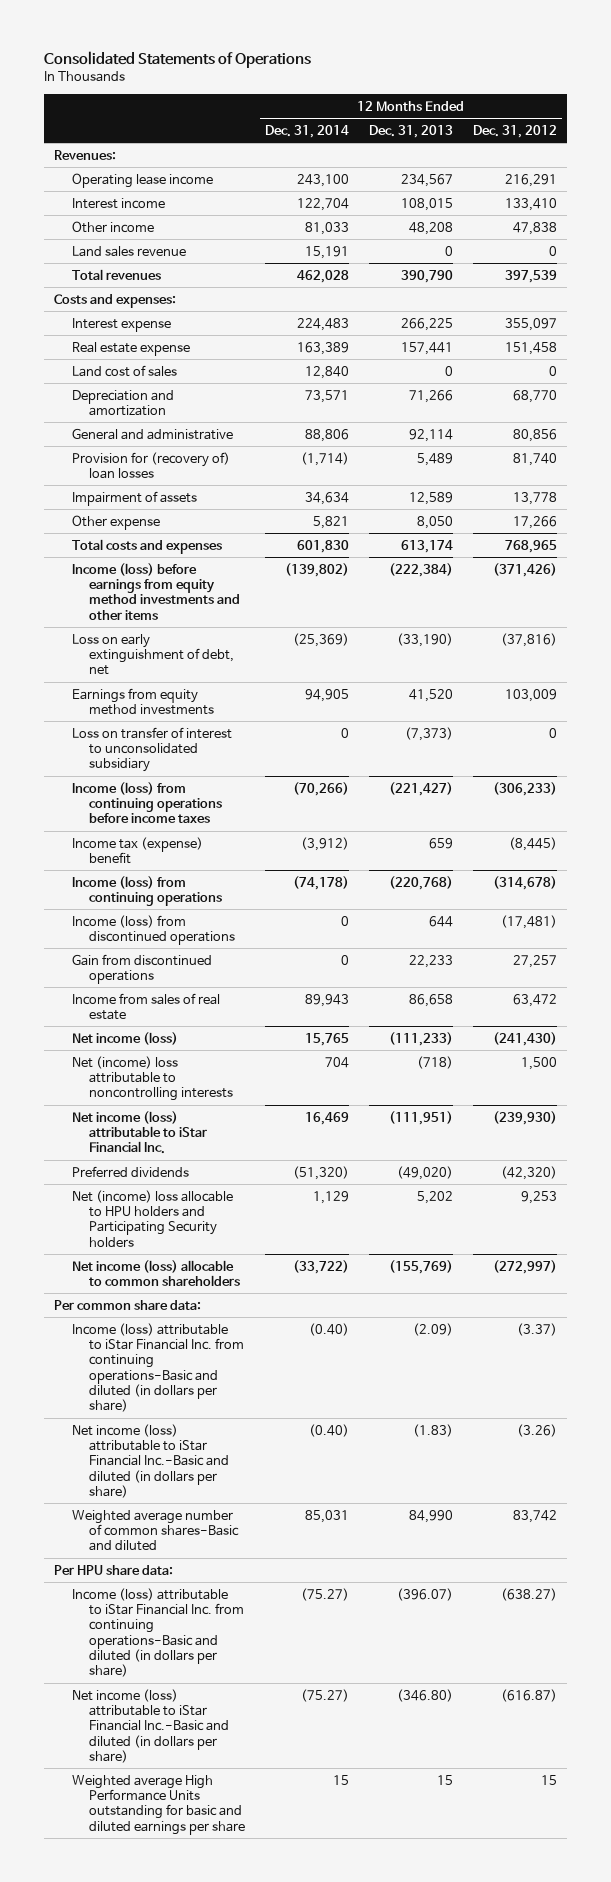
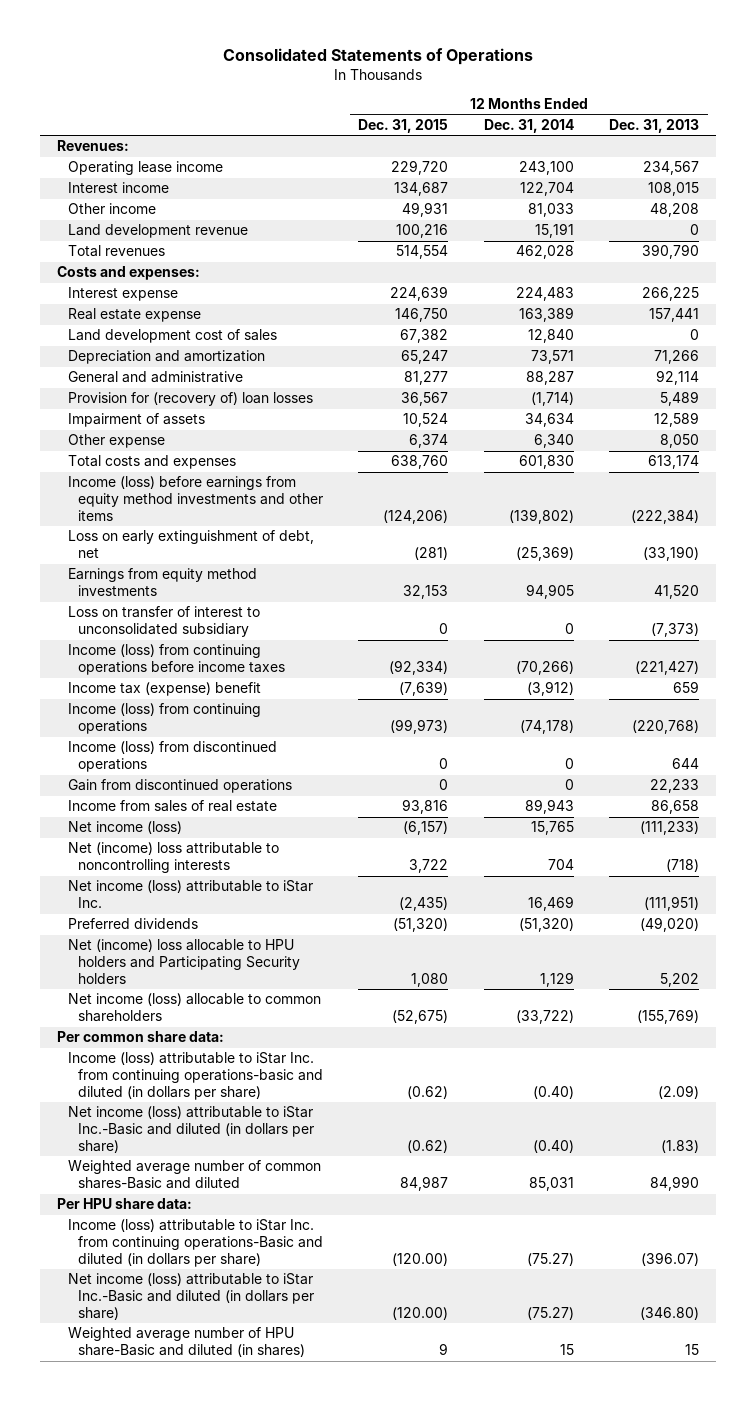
[472,124,557,138] Dec. 31, 2012 -> none
none -> [358,118,449,133] Dec. 31, 2015
[71,245,186,257] Land sales revenue -> [67,224,248,239] Land development revenue
[71,364,177,377] Land cost of sales -> [67,329,277,344] Land development cost of sales
[305,428,350,442] 88,806 -> [525,371,574,386] 88,287
[313,515,350,529] 5,821 -> [533,434,574,449] 6,340
[71,1110,208,1155] Net income (loss) attributable to iStar Financial Inc. -> [67,880,313,909] Net income (loss) attributable to iStar Inc.
[71,1322,245,1413] Income (loss) attributable to iStar Financial Inc. from continuing operations-Basic and diluted (in dollars per share) -> [67,1052,324,1101] Income (loss) attributable to iStar Inc. from continuing operations-basic and diluted (in dollars per share)
[71,1423,230,1498] Net income (loss) attributable to iStar Financial Inc.-Basic and diluted (in dollars per share) -> [67,1106,315,1154] Net income (loss) attributable to iStar Inc.-Basic and diluted (in dollars per share)
[71,1587,245,1678] Income (loss) attributable to iStar Financial Inc. from continuing operations-Basic and diluted (in dollars per share) -> [67,1219,324,1268] Income (loss) attributable to iStar Inc. from continuing operations-Basic and diluted (in dollars per share)
[71,1688,230,1763] Net income (loss) attributable to iStar Financial Inc.-Basic and diluted (in dollars per share) -> [67,1273,315,1321] Net income (loss) attributable to iStar Inc.-Basic and diluted (in dollars per share)
[71,1774,246,1835] Weighted average High Performance Units outstanding for basic and diluted earnings per share -> [67,1327,306,1358] Weighted average number of HPU share-Basic and diluted (in shares)

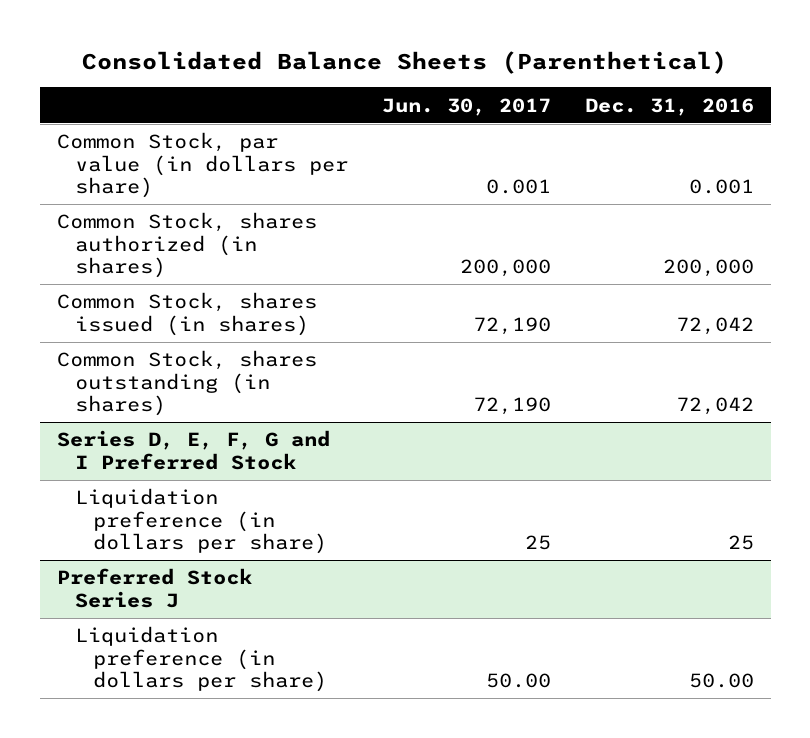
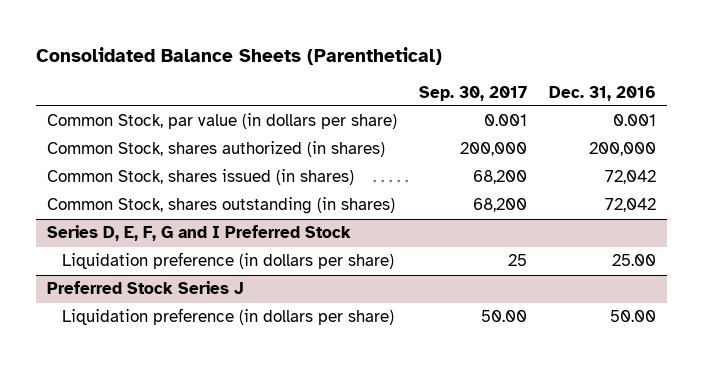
[381,97,551,116] Jun. 30, 2017 -> none
none -> [419,85,528,101] Sep. 30, 2017
[727,534,754,550] 25 -> [612,254,657,267] 25.00

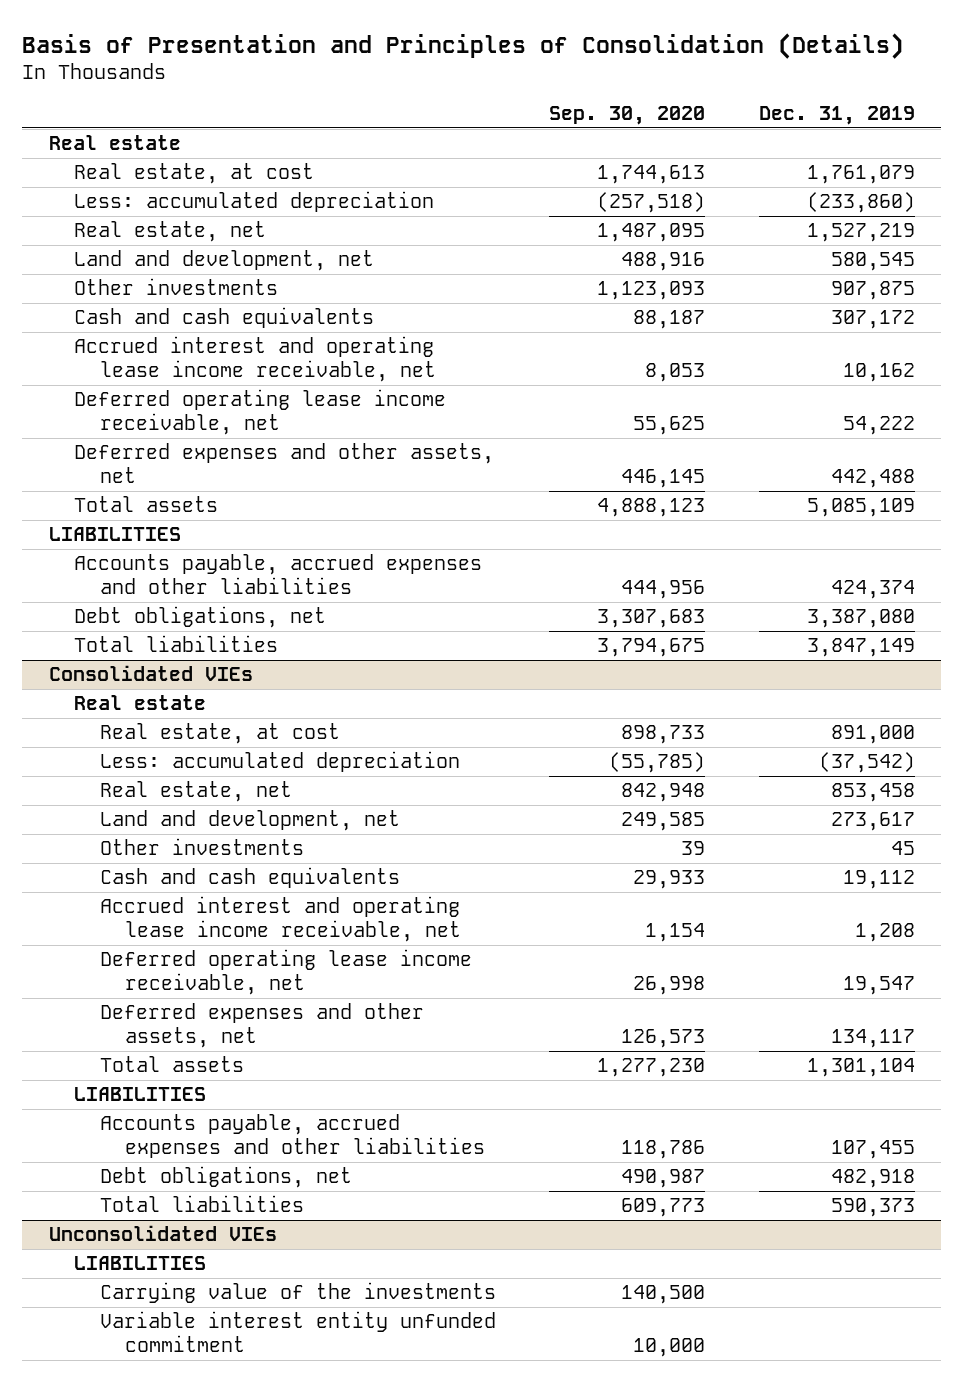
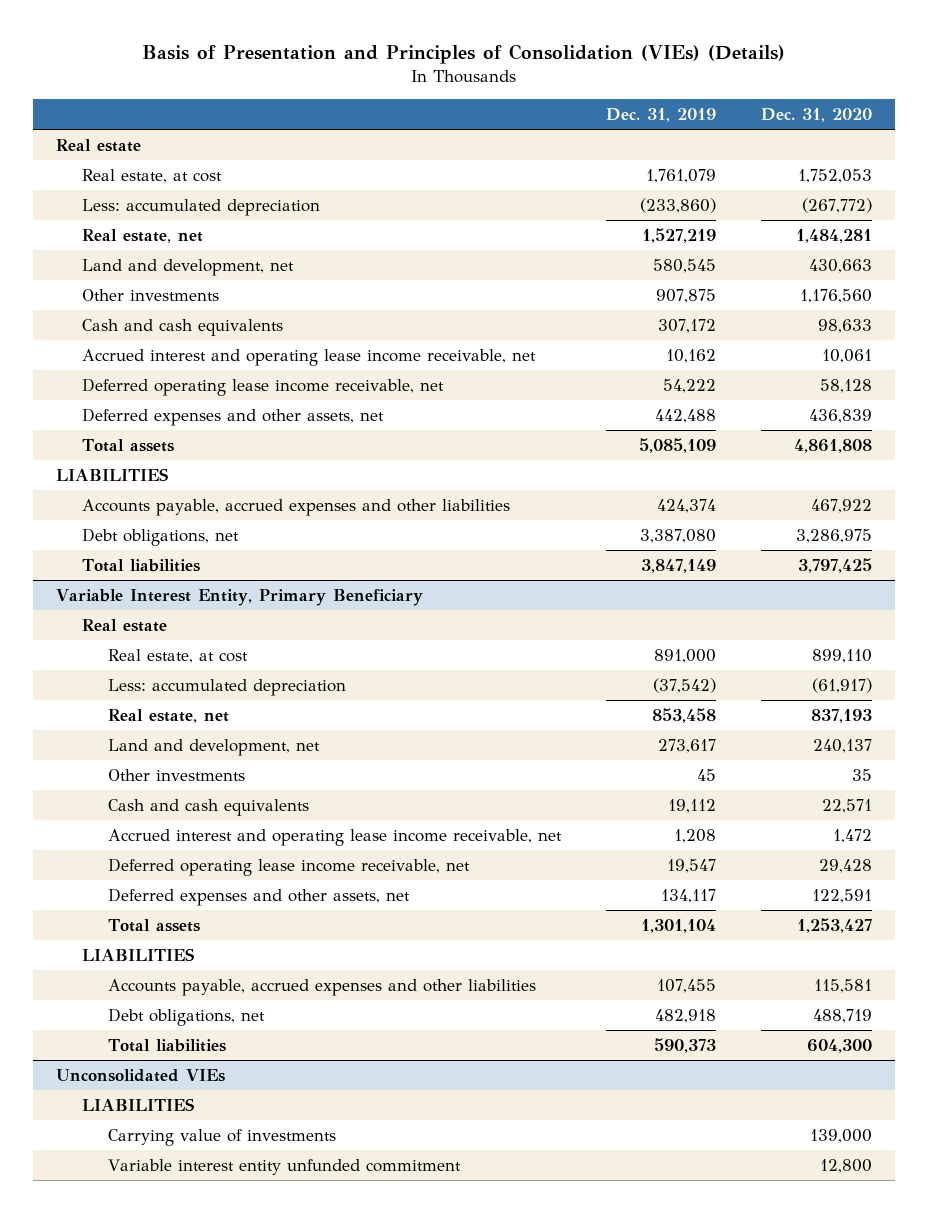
[22,32,905,59] Basis of Presentation and Principles of Consolidation (Details) -> [142,44,786,65] Basis of Presentation and Principles of Consolidation (VIEs) (Details)
[549,106,706,126] Sep. 30, 2020 -> none
none -> [761,107,873,122] Dec. 31, 2020
[49,665,254,682] Consolidated VIEs -> none
none -> [55,588,423,606] Variable Interest Entity, Primary Beneficiary
[99,1282,496,1304] Carrying value of the investments -> [108,1128,337,1146] Carrying value of investments

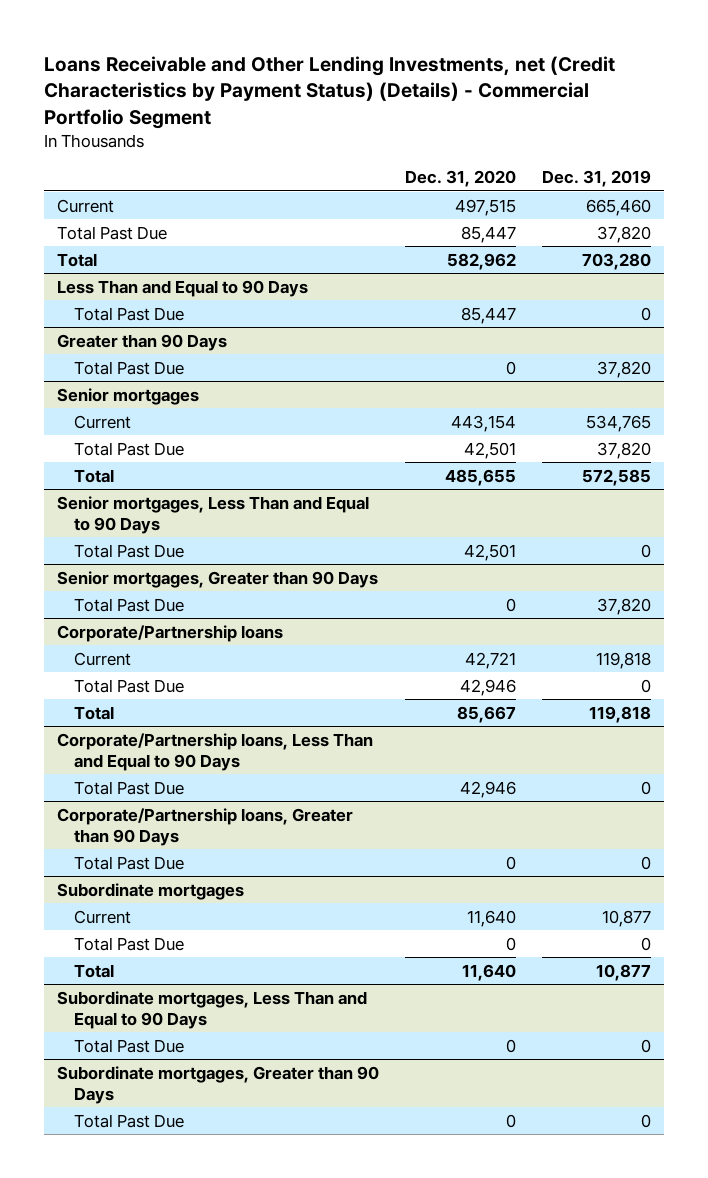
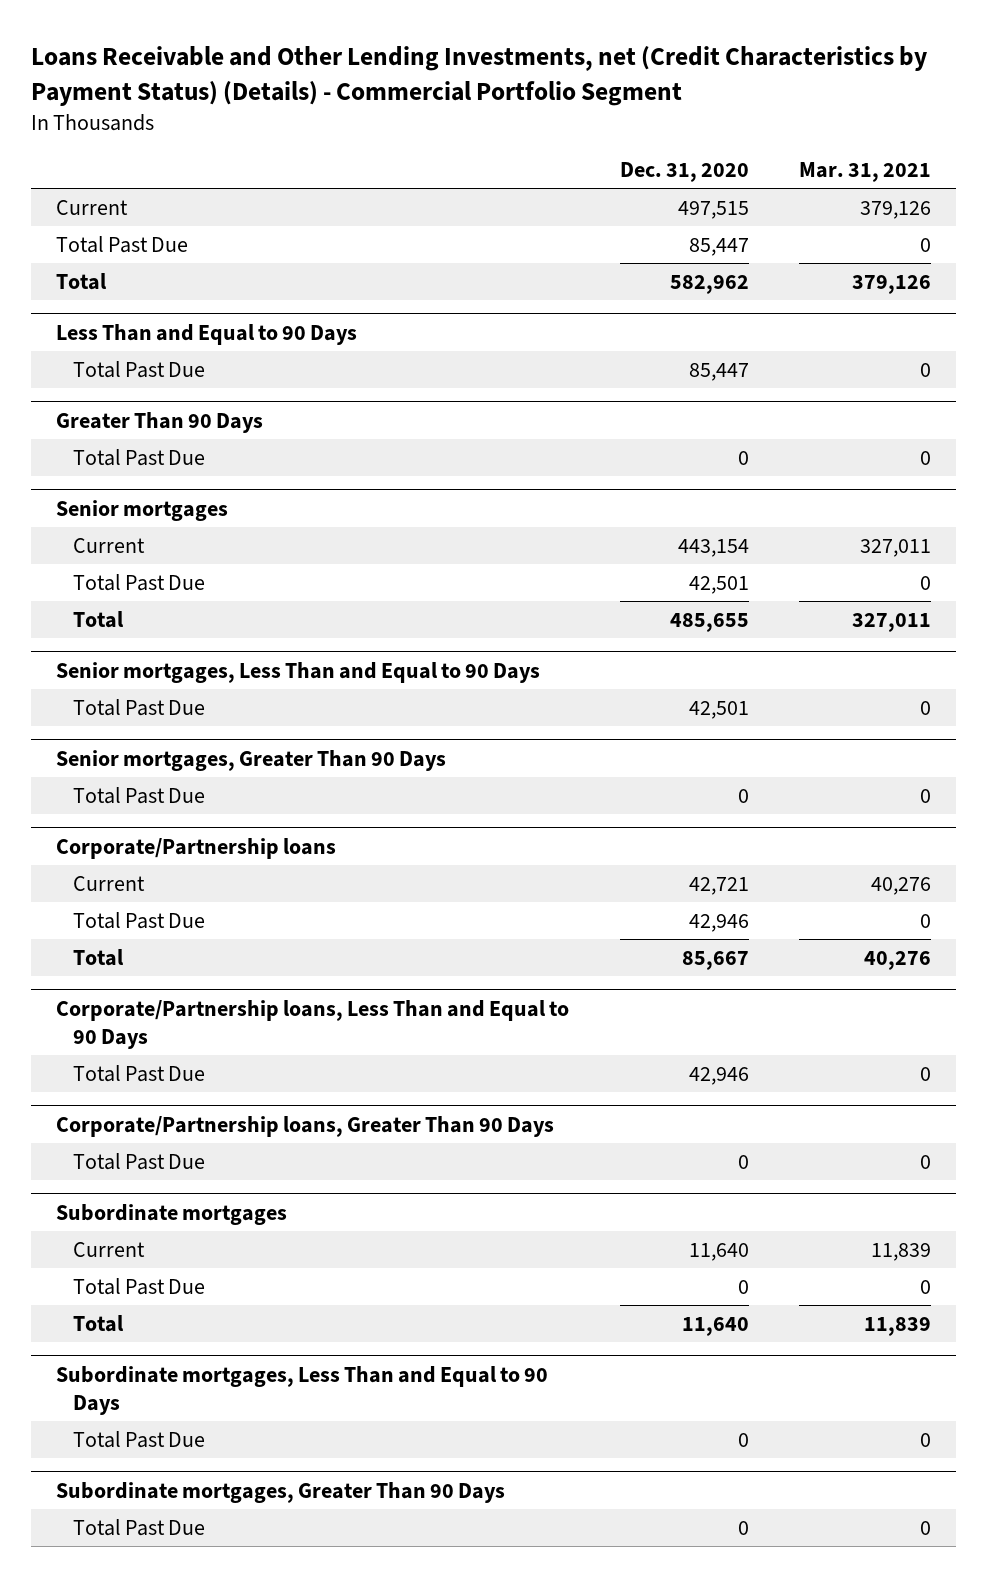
[542,170,652,188] Dec. 31, 2019 -> none
none -> [799,162,932,183] Mar. 31, 2021
[57,333,228,351] Greater than 90 Days -> [56,411,264,433] Greater Than 90 Days
[57,570,379,588] Senior mortgages, Greater than 90 Days -> [56,749,447,771] Senior mortgages, Greater Than 90 Days
[57,807,354,846] Corporate/Partnership loans, Greater than 90 Days -> [56,1115,555,1137] Corporate/Partnership loans, Greater Than 90 Days
[57,1065,380,1104] Subordinate mortgages, Greater than 90 Days -> [56,1481,506,1503] Subordinate mortgages, Greater Than 90 Days

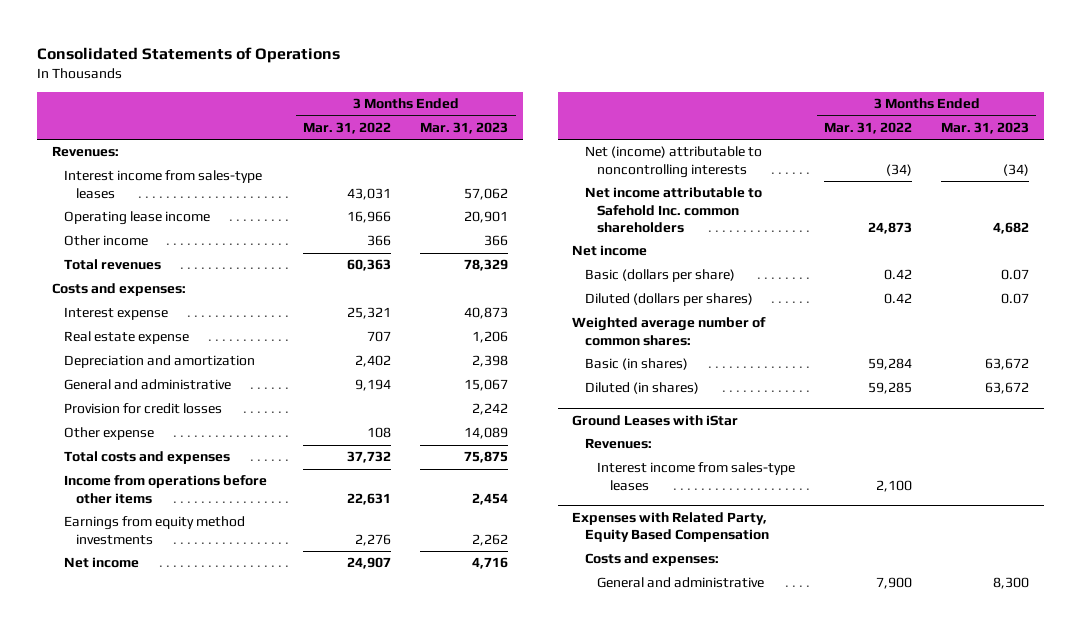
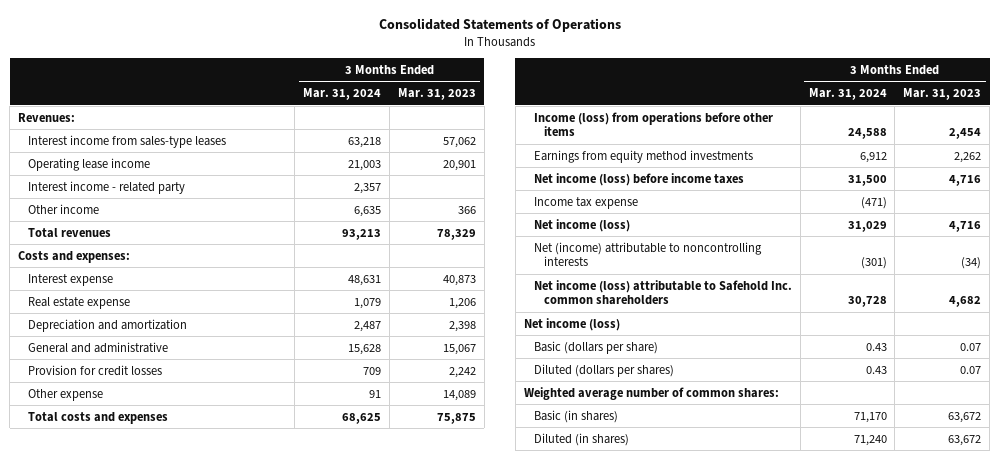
[303,122,392,135] Mar. 31, 2022 -> none
none -> [303,88,382,101] Mar. 31, 2024
none -> [28,180,186,194] Interest income - related party
[64,475,268,504] Income from operations before other items -> [533,111,773,137] Income (loss) from operations before other items
none -> [533,172,744,186] Net income (loss) before income taxes
none -> [533,196,638,209] Income tax expense
[64,557,140,569] Net income -> [533,218,630,232] Net income (loss)
[584,187,762,234] Net income attributable to Safehold Inc. common shareholders -> [533,279,792,306] Net income (loss) attributable to Safehold Inc. common shareholders
[572,245,648,257] Net income -> [523,317,620,331] Net income (loss)
[572,415,739,427] Ground Leases with iStar -> none
[584,438,652,450] Revenues: -> none
[597,462,796,491] Interest income from sales-type leases -> none
[572,512,769,543] Expenses with Related Party, Equity Based Compensation -> none
[584,553,719,567] Costs and expenses: -> none
[597,577,765,589] General and administrative -> none

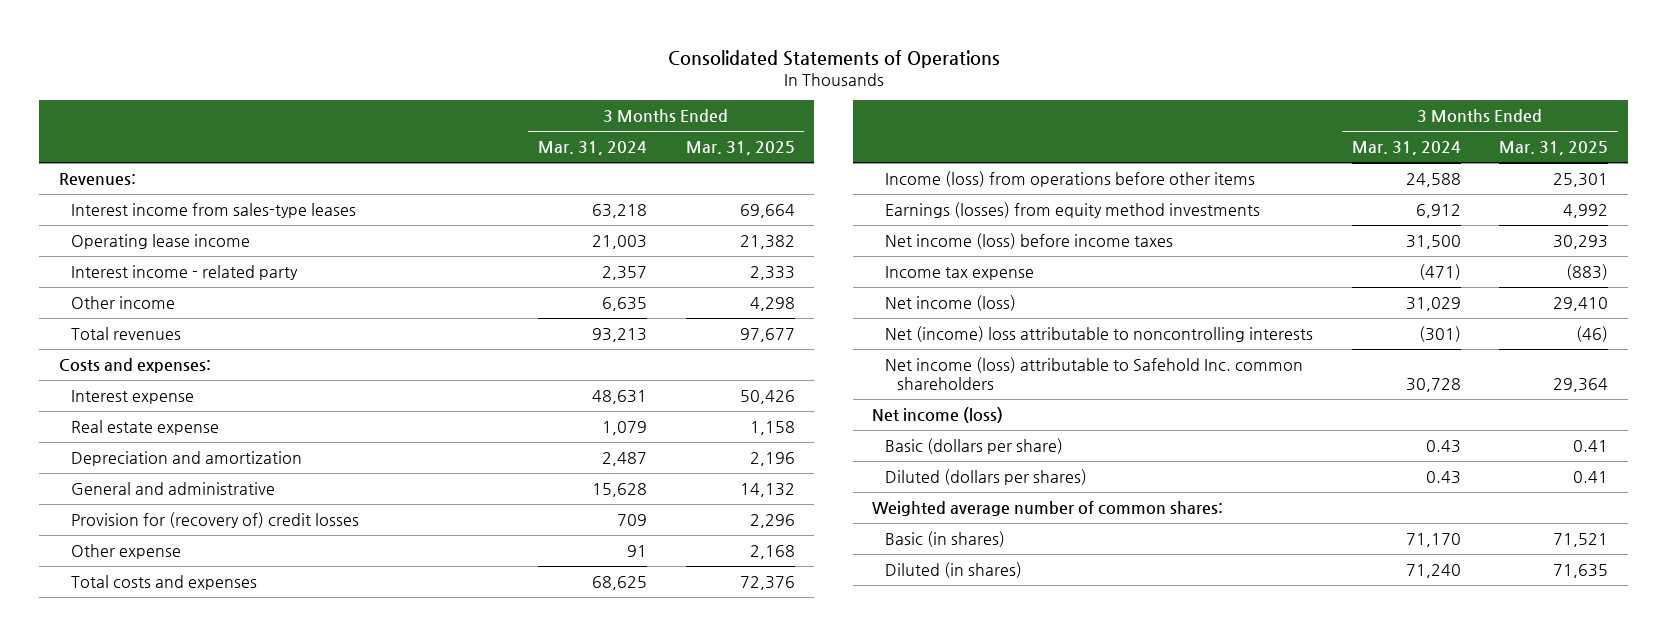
[398,88,477,101] Mar. 31, 2023 -> none
none -> [685,141,795,156] Mar. 31, 2025
[28,364,163,376] Provision for credit losses -> [71,512,360,529] Provision for (recovery of) credit losses
[533,149,753,163] Earnings from equity method investments -> [884,202,1260,219] Earnings (losses) from equity method investments
[533,241,762,267] Net (income) attributable to noncontrolling interests -> [884,326,1313,343] Net (income) loss attributable to noncontrolling interests

